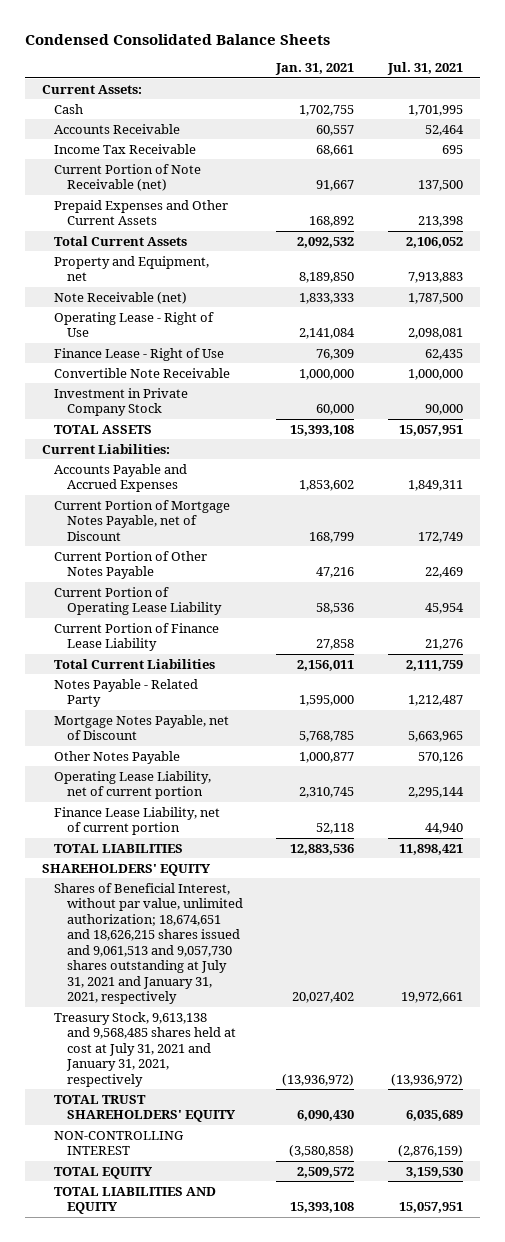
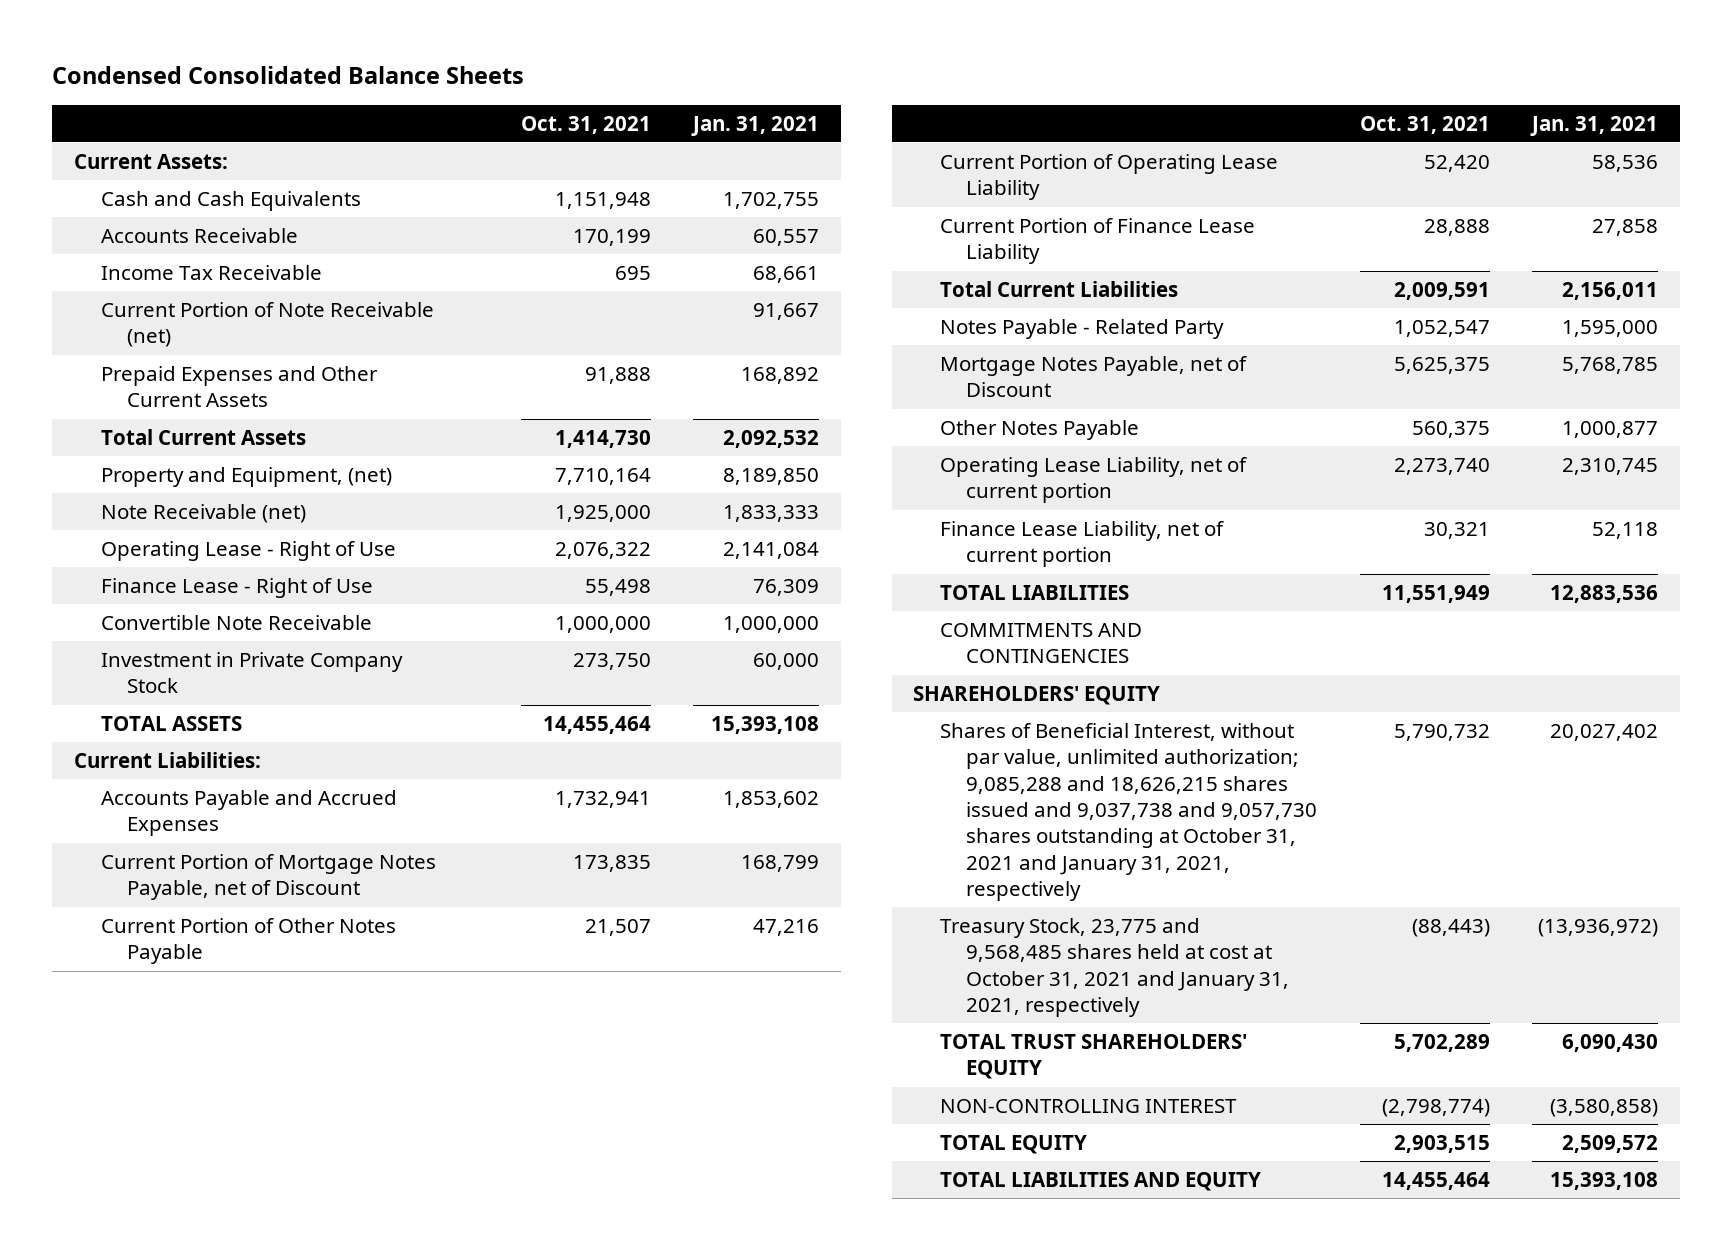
[387,62,464,76] Jul. 31, 2021 -> none
none -> [520,115,651,134] Oct. 31, 2021
[54,103,84,114] Cash -> [100,190,361,211] Cash and Cash Equivalents
[54,255,210,282] Property and Equipment, net -> [100,466,392,487] Property and Equipment, (net)
none -> [939,622,1142,664] COMMITMENTS AND CONTINGENCIES
[54,882,243,1005] Shares of Beneficial Interest, without par value, unlimited authorization; 18,674,651 and 18,626,215 shares issued and 9,061,513 and 9,057,730 shares outstanding at July 31, 2021 and January 31, 2021, respectively -> [939,722,1318,902] Shares of Beneficial Interest, without par value, unlimited authorization; 9,085,288 and 18,626,215 shares issued and 9,037,738 and 9,057,730 shares outstanding at October 31, 2021 and January 31, 2021, respectively
[54,1011,236,1087] Treasury Stock, 9,613,138 and 9,568,485 shares held at cost at July 31, 2021 and January 31, 2021, respectively -> [939,917,1290,1017] Treasury Stock, 23,775 and 9,568,485 shares held at cost at October 31, 2021 and January 31, 2021, respectively

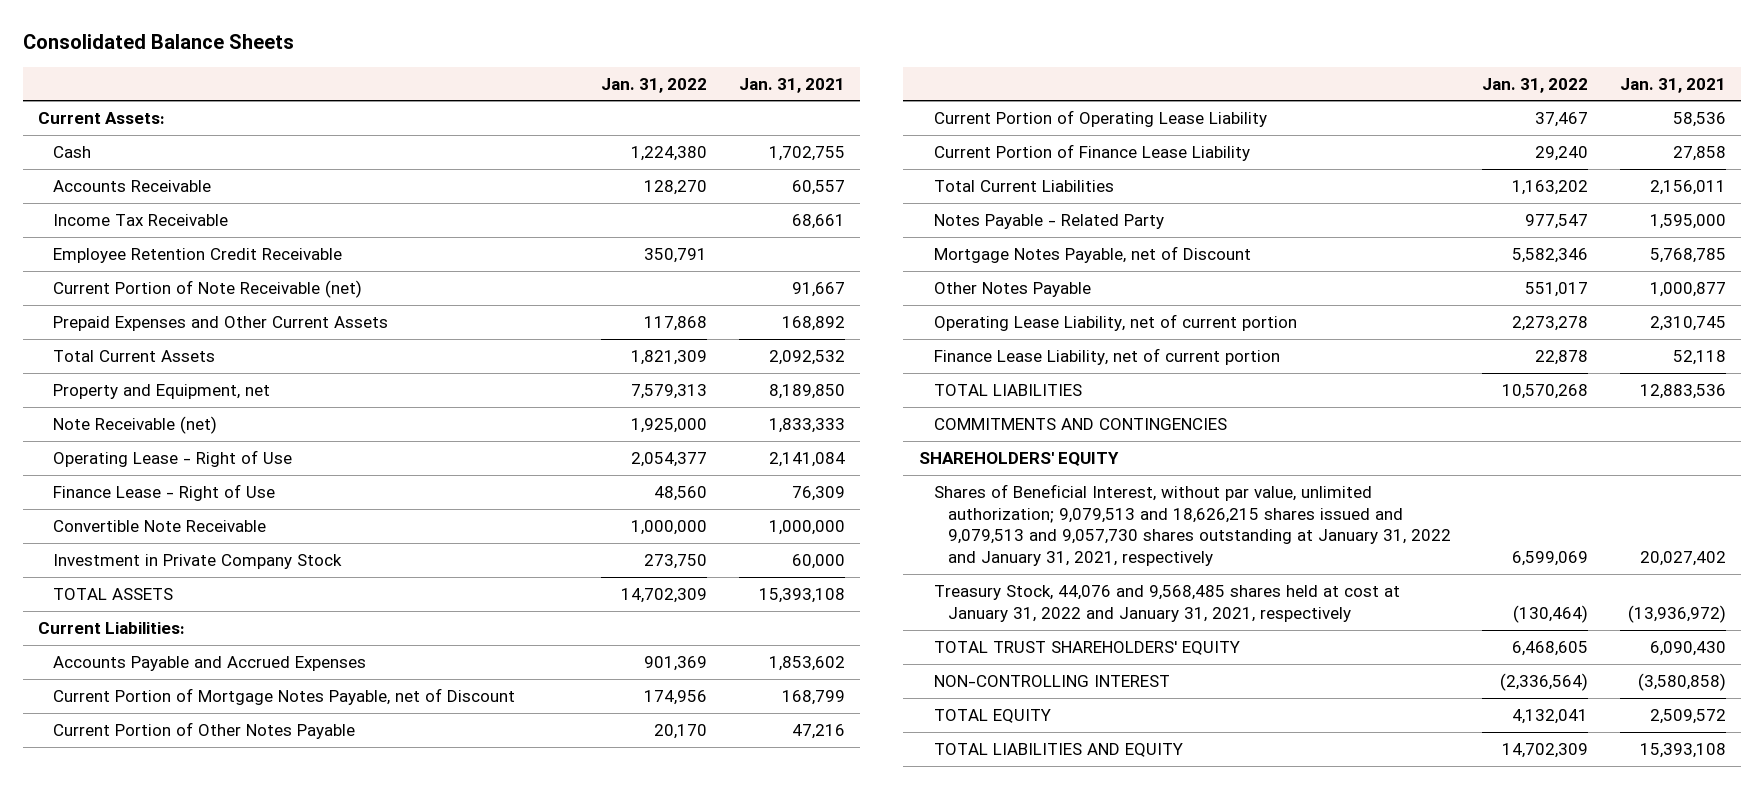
[52,66,525,85] Condensed Consolidated Balance Sheets -> [22,34,294,50] Consolidated Balance Sheets
[520,115,651,134] Oct. 31, 2021 -> none
none -> [601,77,708,93] Jan. 31, 2022
[100,190,361,211] Cash and Cash Equivalents -> [52,146,91,159] Cash
none -> [52,248,342,264] Employee Retention Credit Receivable
[100,466,392,487] Property and Equipment, (net) -> [52,384,270,400] Property and Equipment, net
[939,722,1318,902] Shares of Beneficial Interest, without par value, unlimited authorization; 9,085,288 and 18,626,215 shares issued and 9,037,738 and 9,057,730 shares outstanding at October 31, 2021 and January 31, 2021, respectively -> [933,484,1452,567] Shares of Beneficial Interest, without par value, unlimited authorization; 9,079,513 and 18,626,215 shares issued and 9,079,513 and 9,057,730 shares outstanding at January 31, 2022 and January 31, 2021, respectively
[939,917,1290,1017] Treasury Stock, 23,775 and 9,568,485 shares held at cost at October 31, 2021 and January 31, 2021, respectively -> [933,585,1400,622] Treasury Stock, 44,076 and 9,568,485 shares held at cost at January 31, 2022 and January 31, 2021, respectively

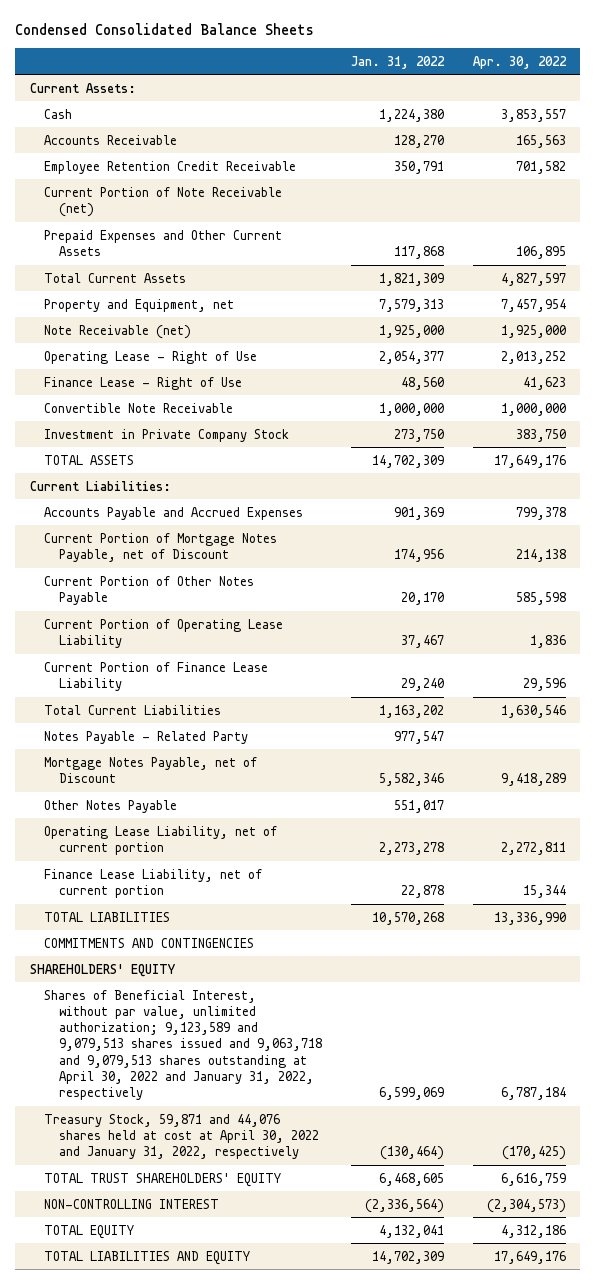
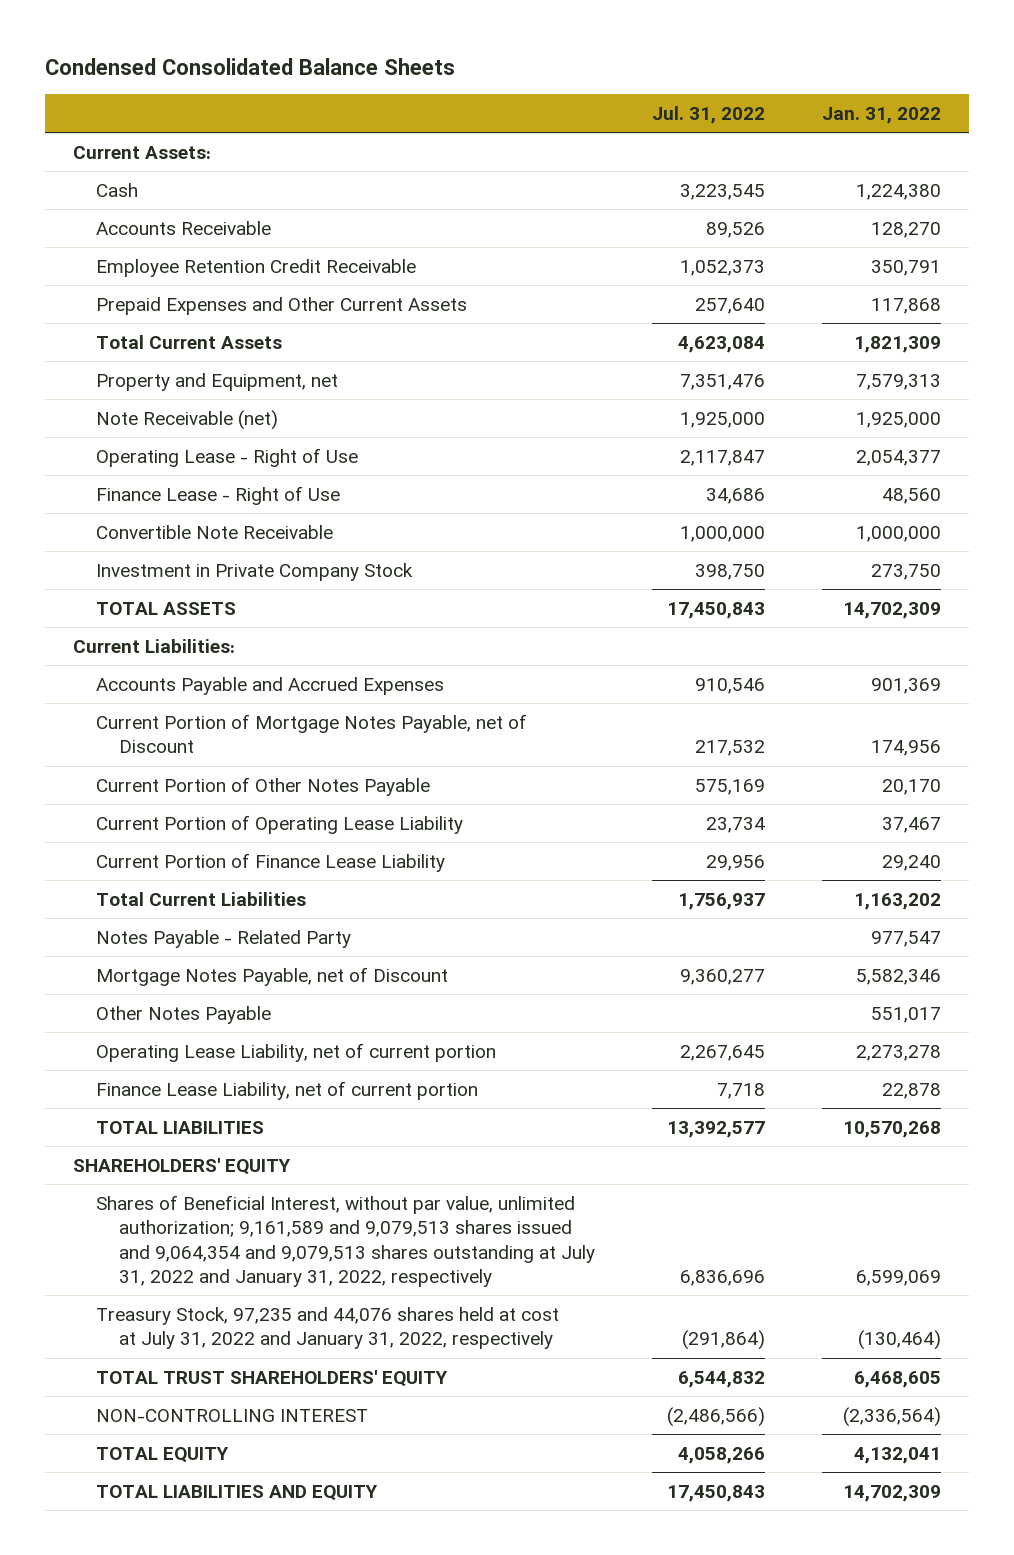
[472,55,567,69] Apr. 30, 2022 -> none
none -> [651,105,765,124] Jul. 31, 2022
[44,186,283,217] Current Portion of Note Receivable (net) -> none
[44,937,255,948] COMMITMENTS AND CONTINGENCIES -> none
[44,989,323,1101] Shares of Beneficial Interest, without par value, unlimited authorization; 9,123,589 and 9,079,513 shares issued and 9,063,718 and 9,079,513 shares outstanding at April 30, 2022 and January 31, 2022, respectively -> [96,1194,595,1287] Shares of Beneficial Interest, without par value, unlimited authorization; 9,161,589 and 9,079,513 shares issued and 9,064,354 and 9,079,513 shares outstanding at July 31, 2022 and January 31, 2022, respectively
[44,1113,320,1160] Treasury Stock, 59,871 and 44,076 shares held at cost at April 30, 2022 and January 31, 2022, respectively -> [96,1306,560,1350] Treasury Stock, 97,235 and 44,076 shares held at cost at July 31, 2022 and January 31, 2022, respectively

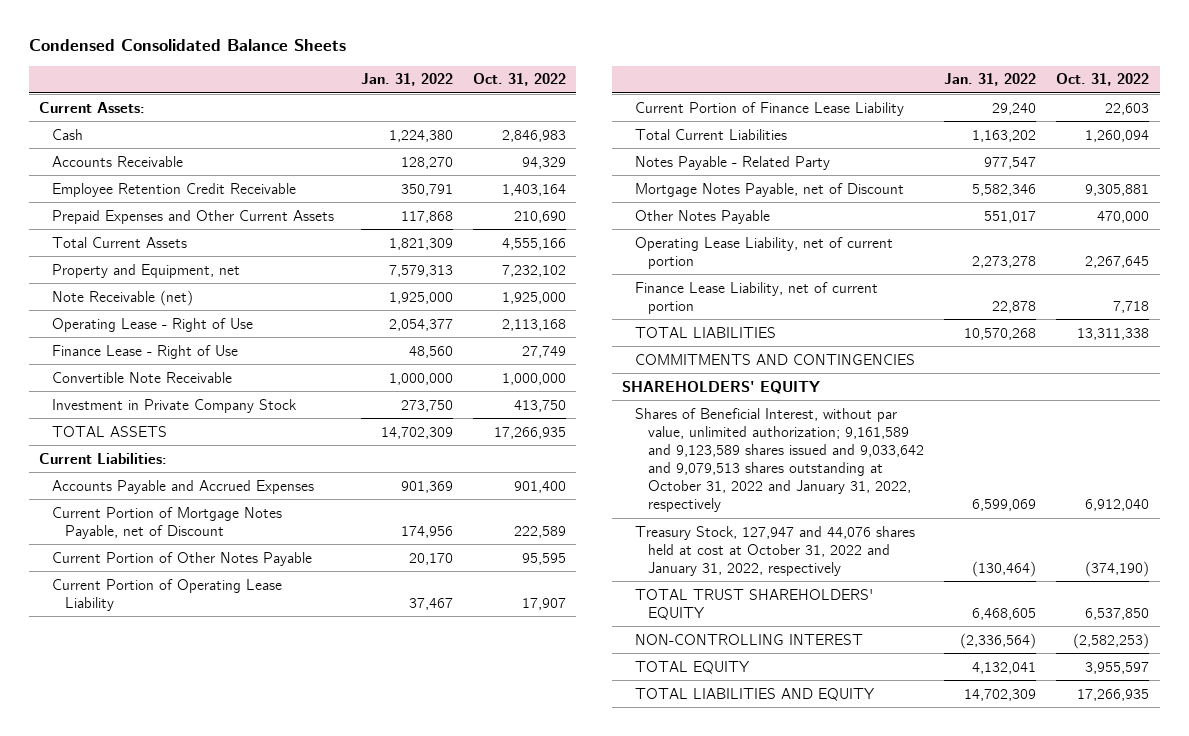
[651,105,765,124] Jul. 31, 2022 -> none
none -> [473,73,567,87] Oct. 31, 2022
none -> [635,353,916,365] COMMITMENTS AND CONTINGENCIES
[96,1194,595,1287] Shares of Beneficial Interest, without par value, unlimited authorization; 9,161,589 and 9,079,513 shares issued and 9,064,354 and 9,079,513 shares outstanding at July 31, 2022 and January 31, 2022, respectively -> [635,407,925,512] Shares of Beneficial Interest, without par value, unlimited authorization; 9,161,589 and 9,123,589 shares issued and 9,033,642 and 9,079,513 shares outstanding at October 31, 2022 and January 31, 2022, respectively
[96,1306,560,1350] Treasury Stock, 97,235 and 44,076 shares held at cost at July 31, 2022 and January 31, 2022, respectively -> [635,525,916,576] Treasury Stock, 127,947 and 44,076 shares held at cost at October 31, 2022 and January 31, 2022, respectively

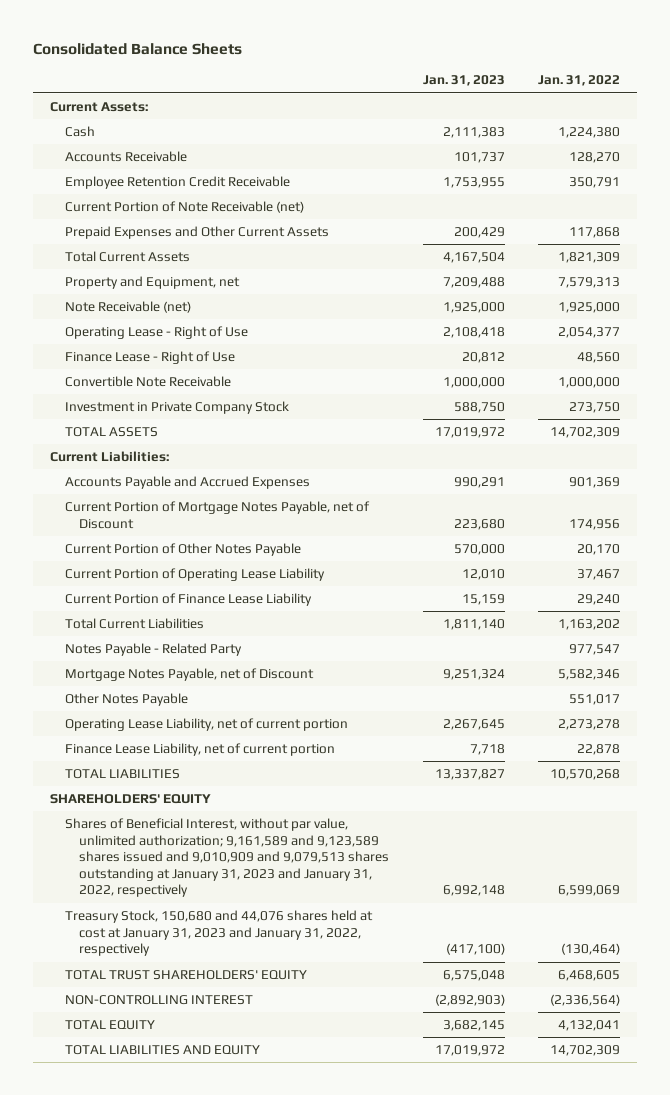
[29,39,347,52] Condensed Consolidated Balance Sheets -> [33,42,243,55] Consolidated Balance Sheets
[473,73,567,87] Oct. 31, 2022 -> none
none -> [422,75,505,87] Jan. 31, 2023
none -> [64,200,304,213] Current Portion of Note Receivable (net)
[635,353,916,365] COMMITMENTS AND CONTINGENCIES -> none
[635,407,925,512] Shares of Beneficial Interest, without par value, unlimited authorization; 9,161,589 and 9,123,589 shares issued and 9,033,642 and 9,079,513 shares outstanding at October 31, 2022 and January 31, 2022, respectively -> [64,817,390,898] Shares of Beneficial Interest, without par value, unlimited authorization; 9,161,589 and 9,123,589 shares issued and 9,010,909 and 9,079,513 shares outstanding at January 31, 2023 and January 31, 2022, respectively
[635,525,916,576] Treasury Stock, 127,947 and 44,076 shares held at cost at October 31, 2022 and January 31, 2022, respectively -> [64,909,373,957] Treasury Stock, 150,680 and 44,076 shares held at cost at January 31, 2023 and January 31, 2022, respectively

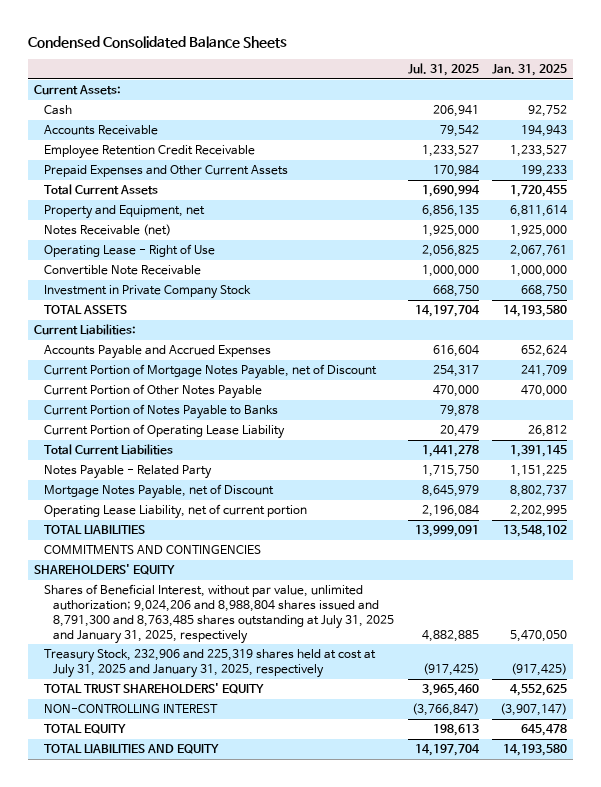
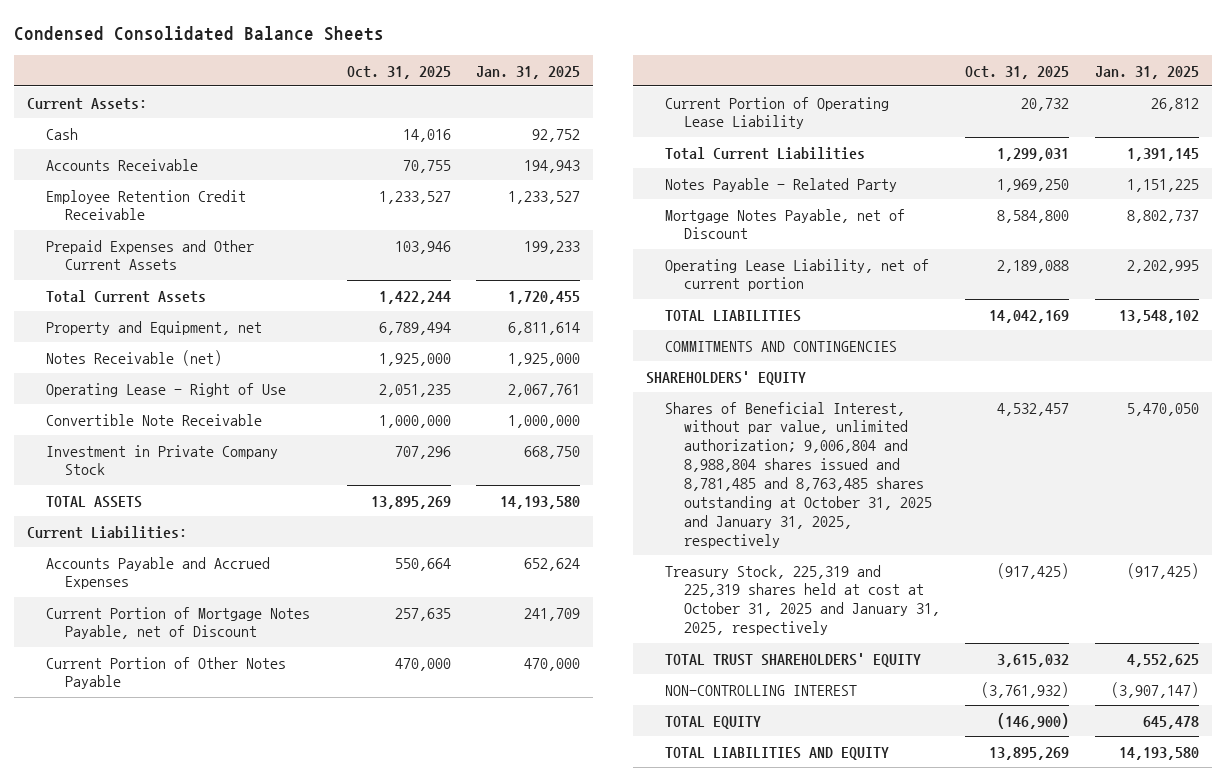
[407,62,479,76] Jul. 31, 2025 -> none
none -> [346,65,451,79] Oct. 31, 2025
[43,404,278,420] Current Portion of Notes Payable to Banks -> none
[43,584,395,644] Shares of Beneficial Interest, without par value, unlimited authorization; 9,024,206 and 8,988,804 shares issued and 8,791,300 and 8,763,485 shares outstanding at July 31, 2025 and January 31, 2025, respectively -> [664,401,932,548] Shares of Beneficial Interest, without par value, unlimited authorization; 9,006,804 and 8,988,804 shares issued and 8,781,485 and 8,763,485 shares outstanding at October 31, 2025 and January 31, 2025, respectively
[43,649,376,679] Treasury Stock, 232,906 and 225,319 shares held at cost at July 31, 2025 and January 31, 2025, respectively -> [664,564,940,636] Treasury Stock, 225,319 and 225,319 shares held at cost at October 31, 2025 and January 31, 2025, respectively

